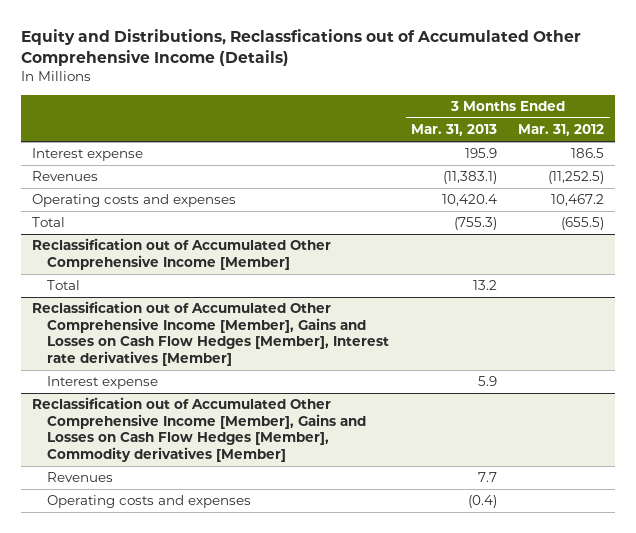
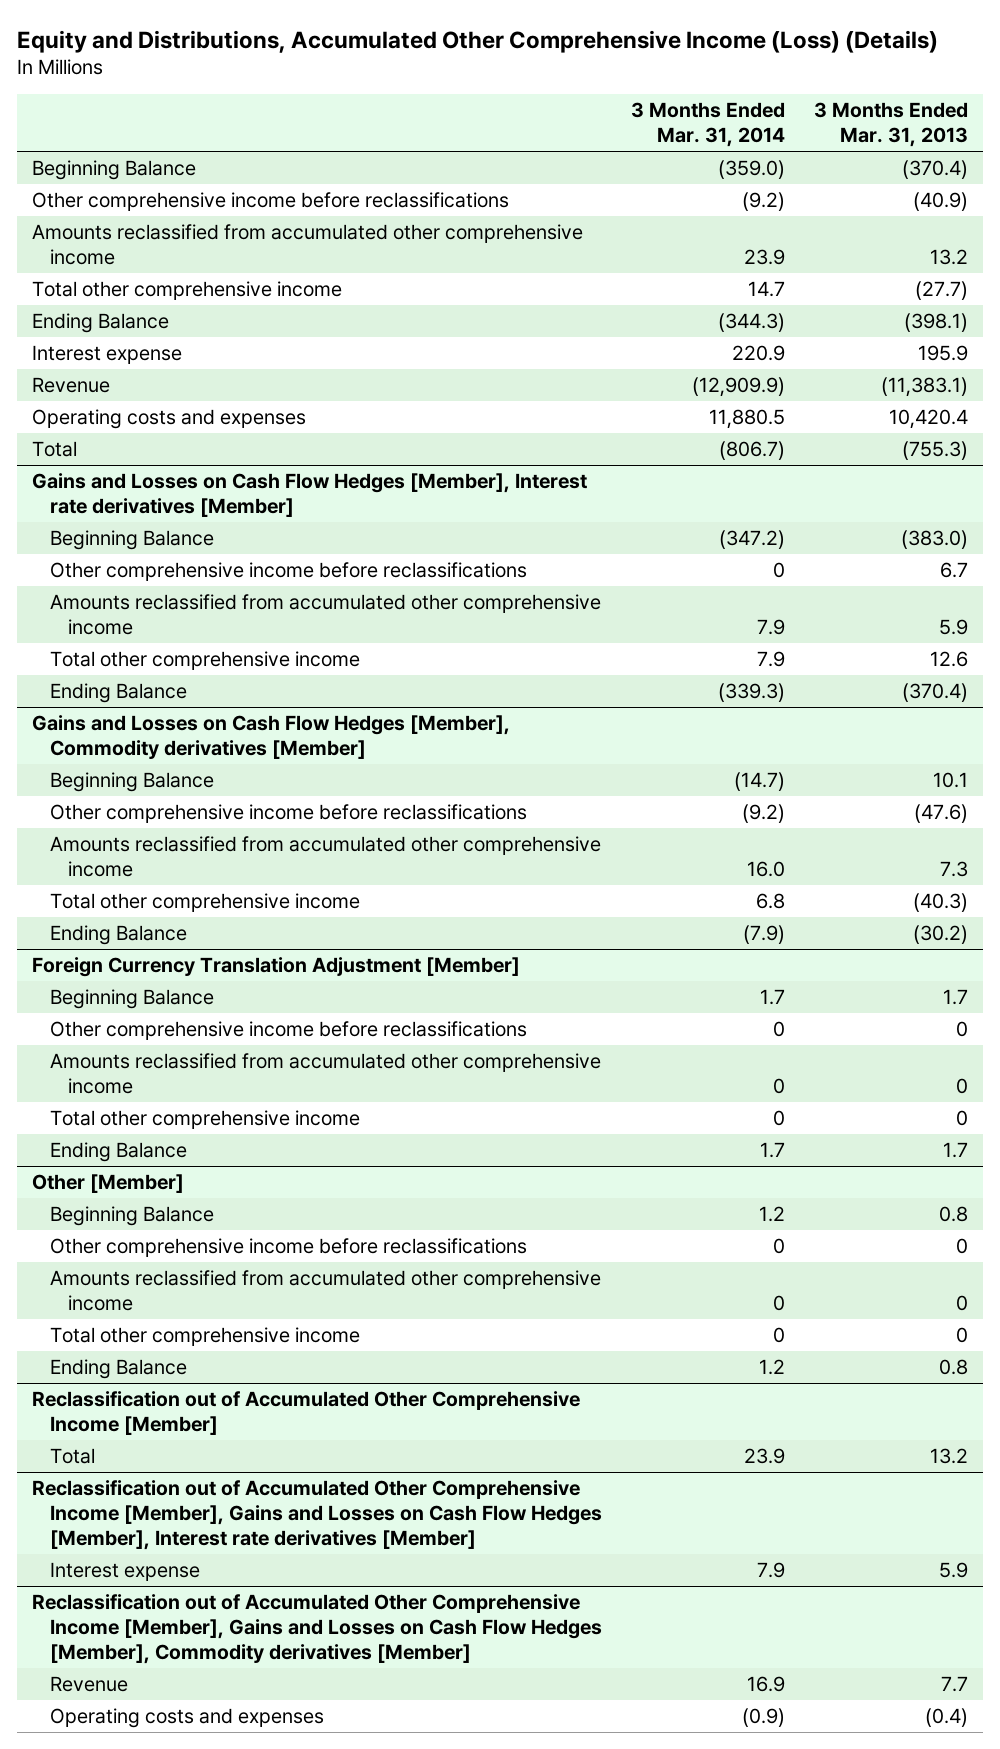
[20,28,581,66] Equity and Distributions, Reclassfications out of Accumulated Other Comprehensive Income (Details) -> [16,29,938,53] Equity and Distributions, Accumulated Other Comprehensive Income (Loss) (Details)
[518,124,605,137] Mar. 31, 2012 -> none
none -> [630,102,785,148] 3 Months Ended Mar. 31, 2014
none -> [31,159,196,180] Beginning Balance
none -> [31,191,509,211] Other comprehensive income before reclassifications
none -> [31,223,583,266] Amounts reclassified from accumulated other comprehensive income
none -> [31,280,342,300] Total other comprehensive income
none -> [31,312,169,333] Ending Balance
[31,171,98,182] Revenues -> [31,376,110,393] Revenue
none -> [31,472,587,518] Gains and Losses on Cash Flow Hedges [Member], Interest rate derivatives [Member]
none -> [49,529,214,550] Beginning Balance
none -> [49,561,527,581] Other comprehensive income before reclassifications
none -> [49,593,601,636] Amounts reclassified from accumulated other comprehensive income
none -> [49,650,360,670] Total other comprehensive income
none -> [49,682,187,703] Ending Balance
none -> [31,714,510,760] Gains and Losses on Cash Flow Hedges [Member], Commodity derivatives [Member]
none -> [49,771,214,792] Beginning Balance
none -> [49,803,527,823] Other comprehensive income before reclassifications
none -> [49,835,601,878] Amounts reclassified from accumulated other comprehensive income
none -> [49,892,360,912] Total other comprehensive income
none -> [49,924,187,945] Ending Balance
none -> [31,956,520,977] Foreign Currency Translation Adjustment [Member]
none -> [49,988,214,1009] Beginning Balance
none -> [49,1020,527,1040] Other comprehensive income before reclassifications
none -> [49,1052,601,1095] Amounts reclassified from accumulated other comprehensive income
none -> [49,1109,360,1129] Total other comprehensive income
none -> [49,1141,187,1162] Ending Balance
none -> [31,1173,184,1193] Other [Member]
none -> [49,1205,214,1226] Beginning Balance
none -> [49,1237,527,1257] Other comprehensive income before reclassifications
none -> [49,1269,601,1312] Amounts reclassified from accumulated other comprehensive income
none -> [49,1326,360,1346] Total other comprehensive income
none -> [49,1358,187,1379] Ending Balance
[47,472,114,483] Revenues -> [49,1675,128,1692] Revenue

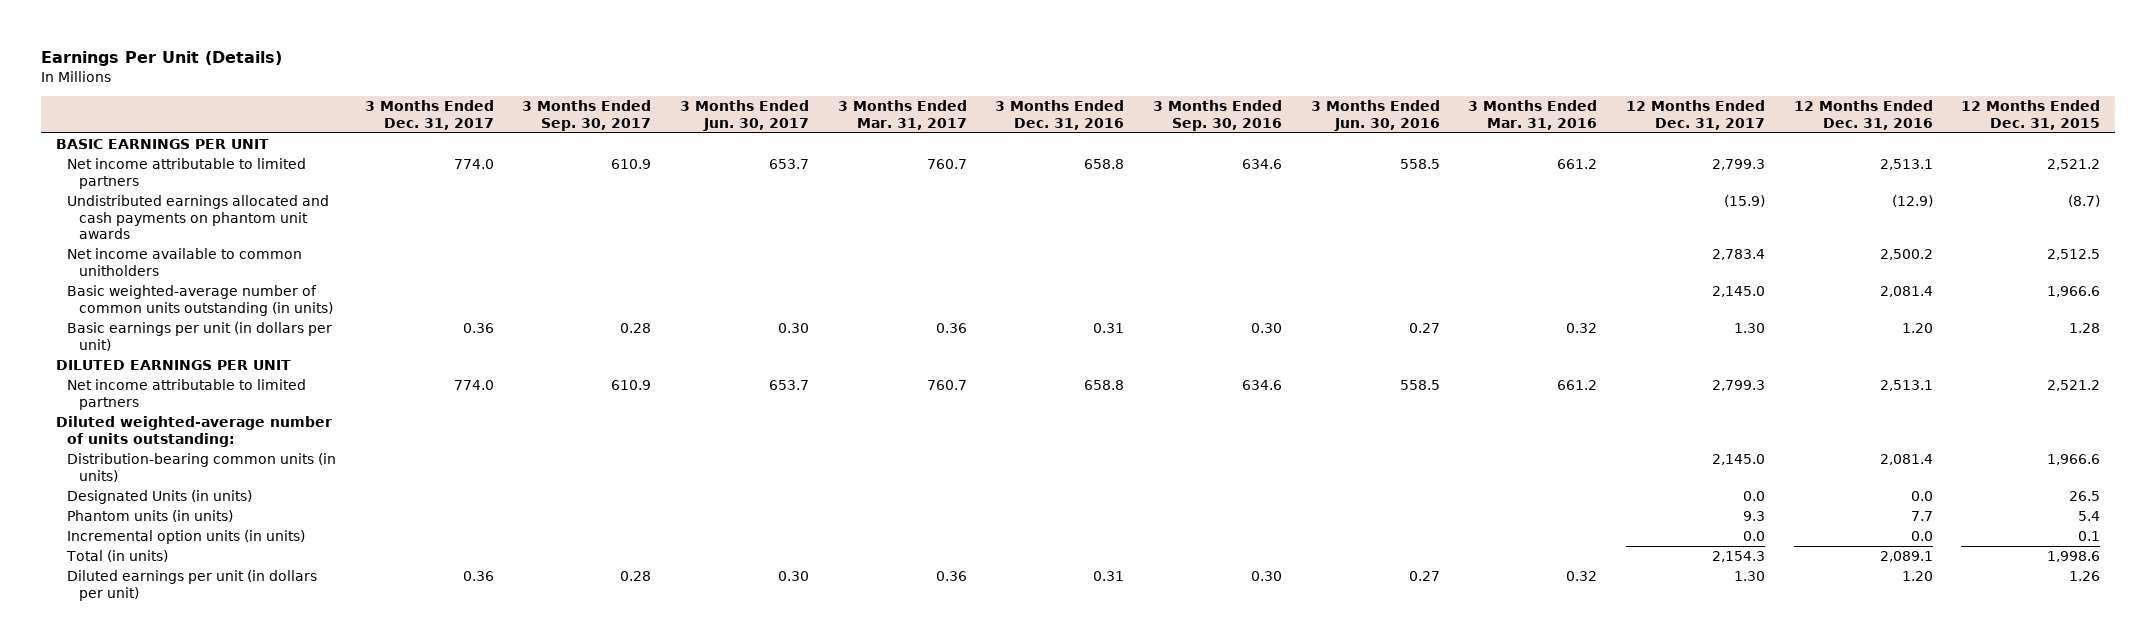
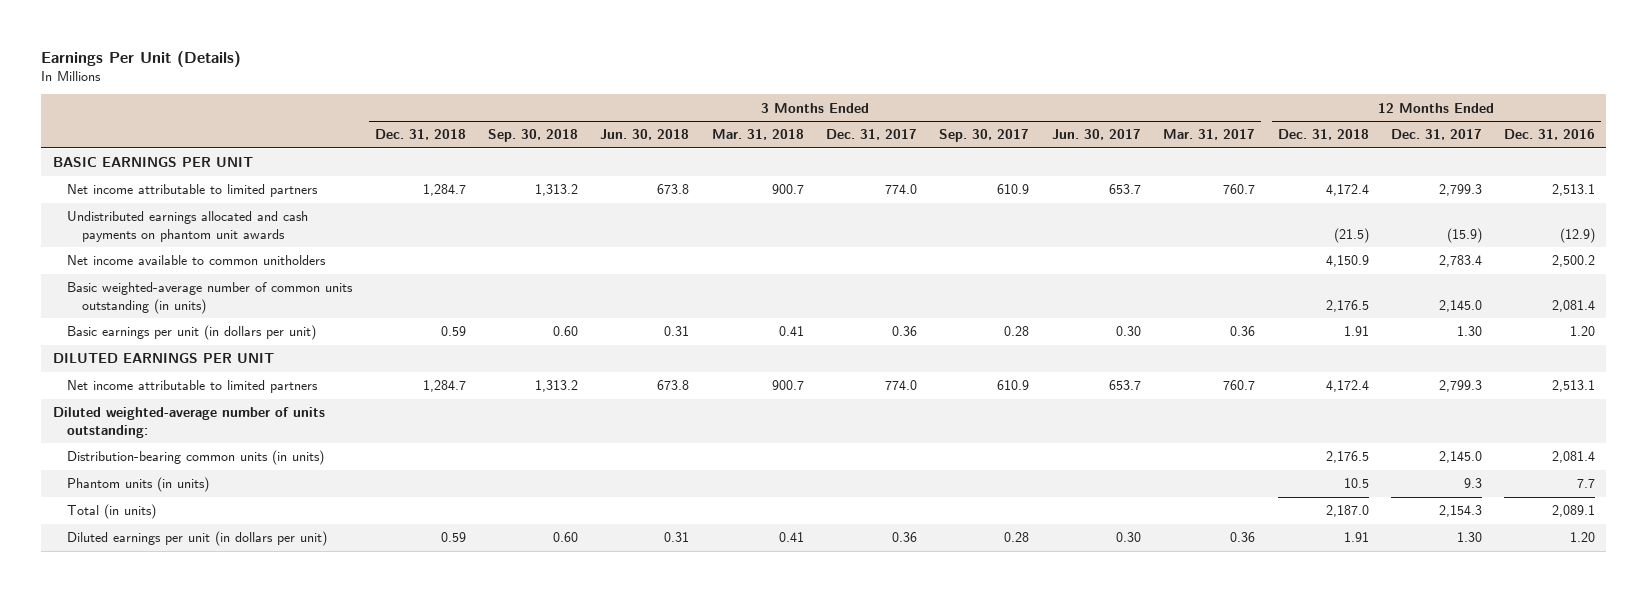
[995,100,1125,130] 3 Months Ended Dec. 31, 2016 -> none
[1153,100,1283,131] 3 Months Ended Sep. 30, 2016 -> none
[1310,100,1440,131] 3 Months Ended Jun. 30, 2016 -> none
[1468,100,1598,130] 3 Months Ended Mar. 31, 2016 -> none
[1961,100,2101,130] 12 Months Ended Dec. 31, 2015 -> none
none -> [374,129,466,141] Dec. 31, 2018
none -> [487,129,578,143] Sep. 30, 2018
none -> [600,129,690,141] Jun. 30, 2018
none -> [711,129,804,141] Mar. 31, 2018
none -> [1277,129,1369,141] Dec. 31, 2018
[67,490,253,505] Designated Units (in units) -> none
[67,530,306,545] Incremental option units (in units) -> none

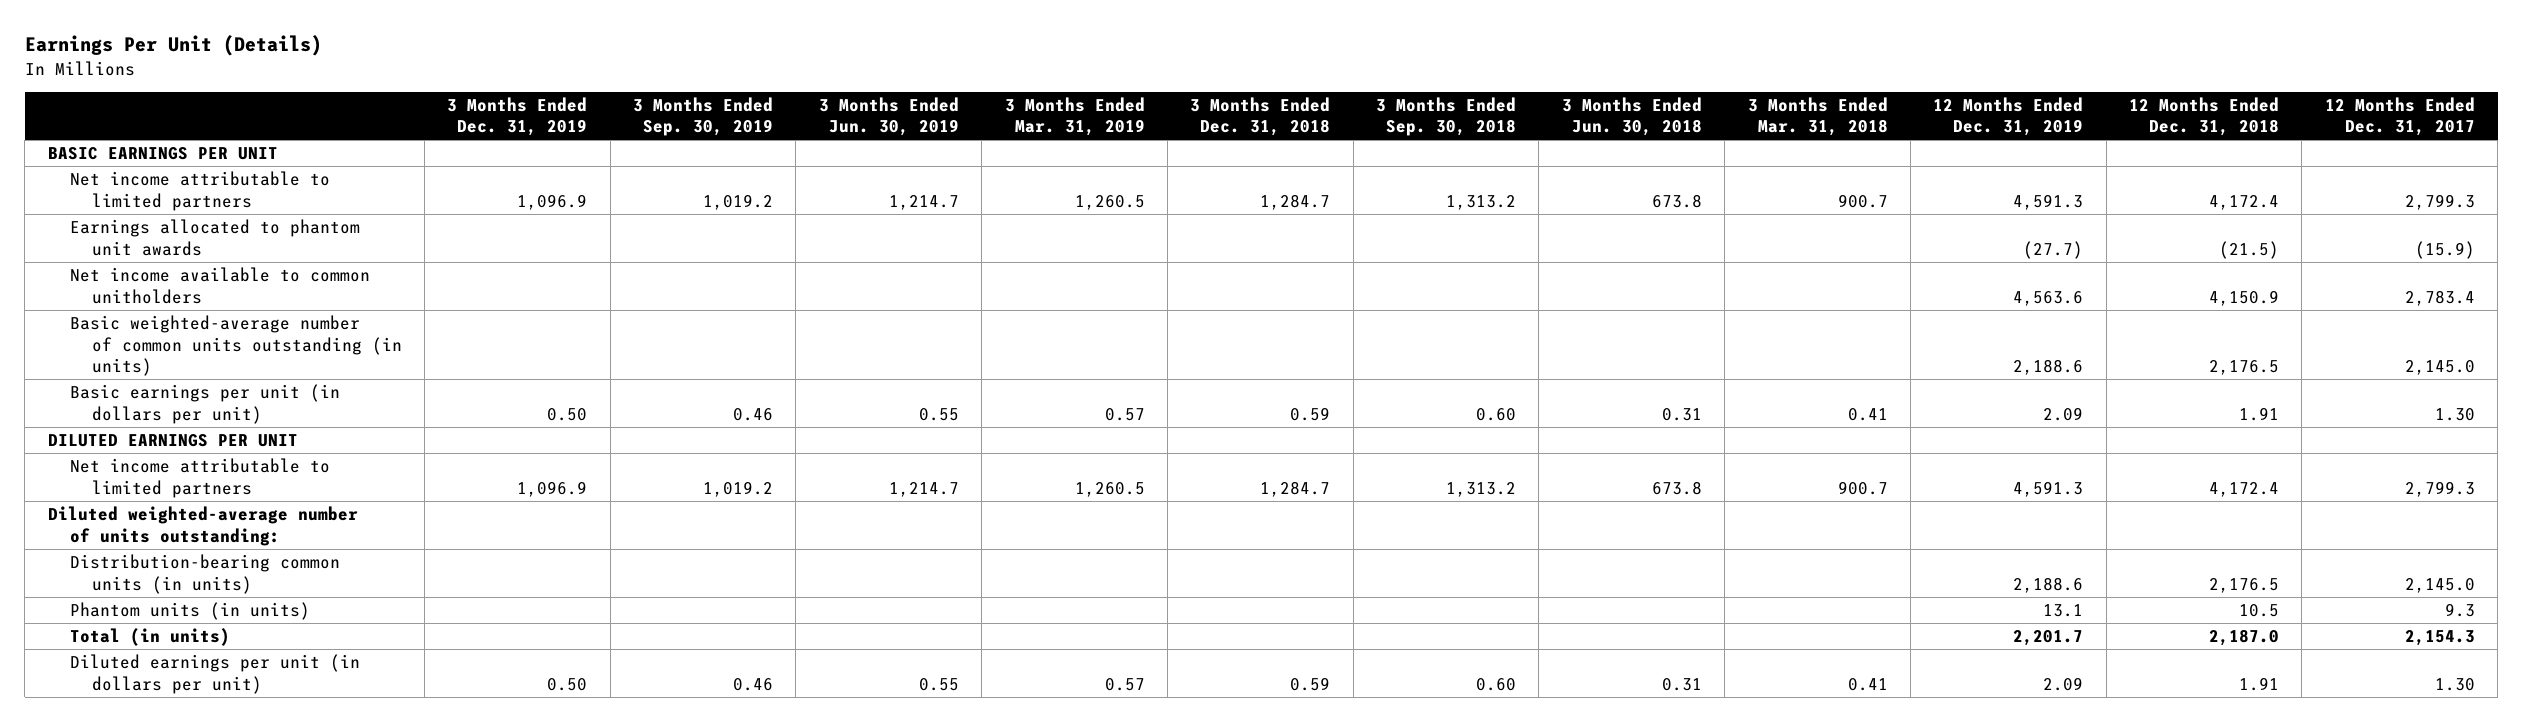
[826,129,918,141] Dec. 31, 2017 -> none
[939,129,1030,143] Sep. 30, 2017 -> none
[1051,129,1141,141] Jun. 30, 2017 -> none
[1163,129,1256,141] Mar. 31, 2017 -> none
[1504,129,1596,141] Dec. 31, 2016 -> none
none -> [447,96,588,137] 3 Months Ended Dec. 31, 2019
none -> [633,96,774,137] 3 Months Ended Sep. 30, 2019
none -> [818,96,959,137] 3 Months Ended Jun. 30, 2019
none -> [1004,96,1145,137] 3 Months Ended Mar. 31, 2019
none -> [1933,96,2084,137] 12 Months Ended Dec. 31, 2019
[67,211,309,242] Undistributed earnings allocated and cash payments on phantom unit awards -> [69,219,360,256] Earnings allocated to phantom unit awards

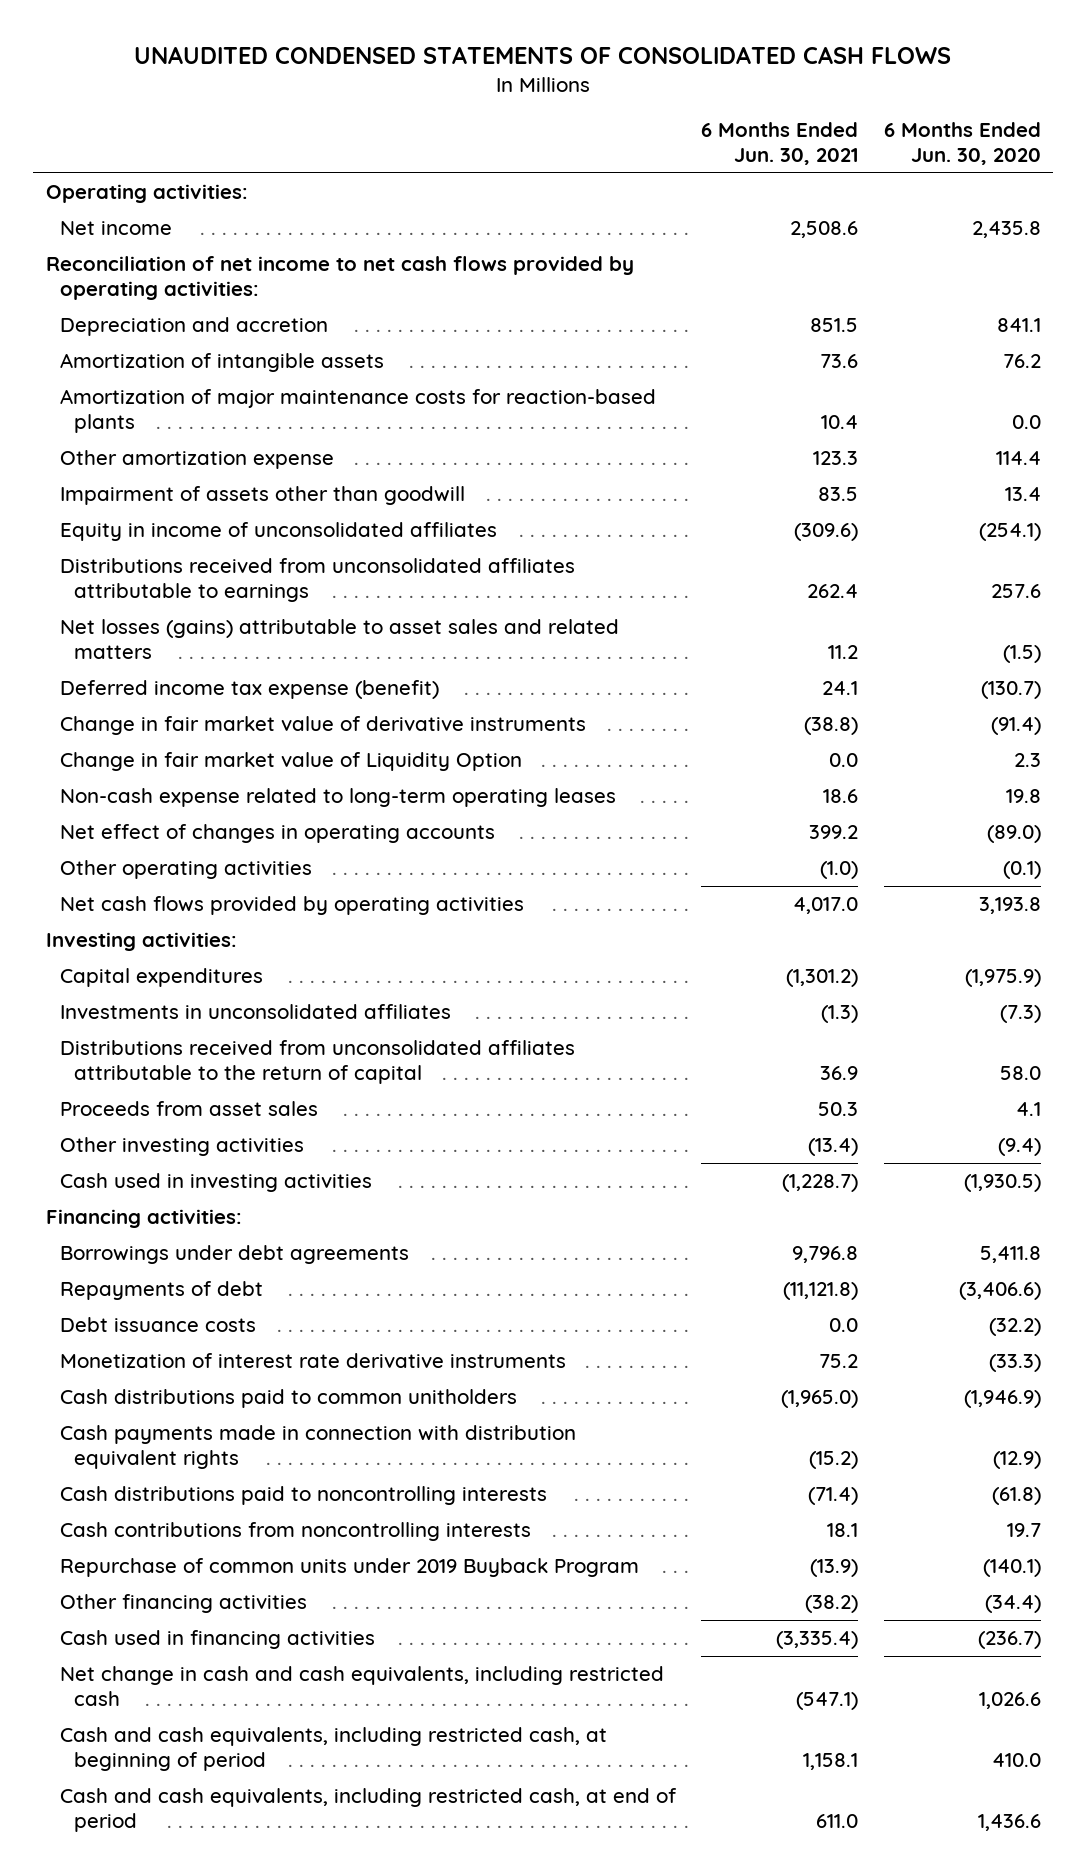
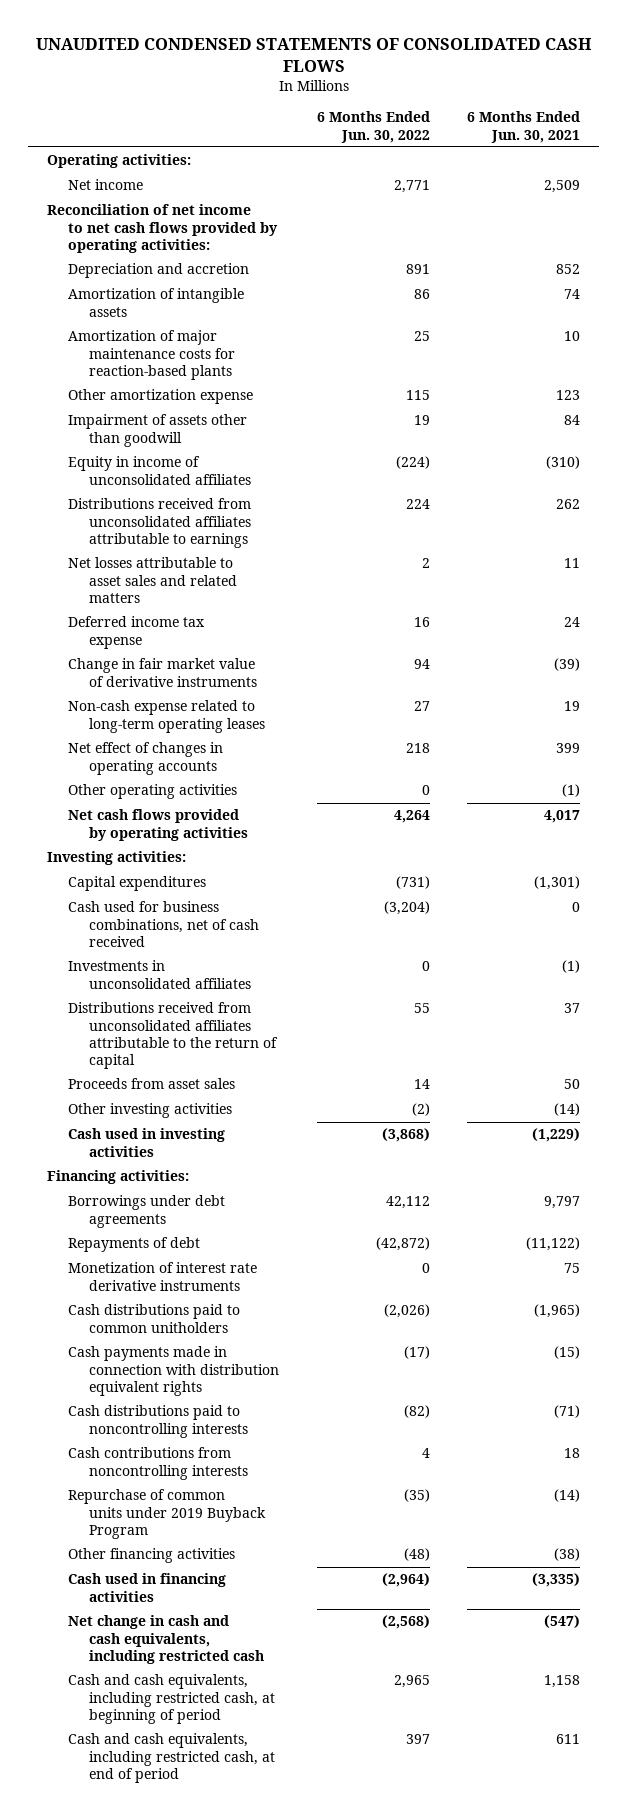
[883,122,1041,166] 6 Months Ended Jun. 30, 2020 -> none
none -> [316,111,430,143] 6 Months Ended Jun. 30, 2022
[790,220,859,238] 2,508.6 -> [544,180,581,194] 2,509
[59,751,522,771] Change in fair market value of Liquidity Option -> none
[810,317,859,332] 851.5 -> [556,264,581,275] 852
[820,353,859,368] 73.6 -> [564,289,581,300] 74
[821,415,859,430] 10.4 -> [564,331,581,342] 10
[813,450,859,465] 123.3 -> [556,390,581,401] 123
[818,486,859,501] 83.5 -> [564,415,581,426] 84
[794,522,859,541] (309.6) -> [546,456,581,470] (310)
[807,584,859,599] 262.4 -> [556,499,581,510] 262
[59,618,619,660] Net losses (gains) attributable to asset sales and related matters -> [67,557,237,603] Net losses attributable to asset sales and related matters
[828,645,859,660] 11.2 -> [564,558,581,569] 11
[59,679,439,699] Deferred income tax expense (benefit) -> [67,616,205,649] Deferred income tax expense
[822,680,859,695] 24.1 -> [564,617,581,628] 24
[804,716,859,735] (38.8) -> [554,658,581,672] (39)
[823,788,859,803] 18.6 -> [564,701,581,712] 19
[809,824,859,839] 399.2 -> [556,743,581,754] 399
[820,860,859,879] (1.0) -> [562,784,581,798] (1)
[793,896,859,914] 4,017.0 -> [544,810,581,824] 4,017
[786,968,859,987] (1,301.2) -> [534,876,581,891] (1,301)
none -> [67,901,259,947] Cash used for business combinations, net of cash received
[821,1004,859,1023] (1.3) -> [562,960,581,974] (1)
[820,1066,859,1081] 36.9 -> [564,1003,581,1014] 37
[818,1101,859,1116] 50.3 -> [564,1079,581,1090] 50
[808,1137,859,1156] (13.4) -> [554,1103,581,1117] (14)
[782,1173,859,1192] (1,228.7) -> [532,1128,581,1143] (1,229)
[59,1316,256,1332] Debt issuance costs -> none
[792,1245,859,1263] 9,796.8 -> [544,1196,581,1210] 9,797
[783,1281,859,1300] (11,121.8) -> [526,1237,581,1252] (11,122)
[819,1353,859,1368] 75.2 -> [564,1263,581,1274] 75
[781,1389,859,1408] (1,965.0) -> [534,1304,581,1319] (1,965)
[809,1451,859,1470] (15.2) -> [554,1346,581,1360] (15)
[808,1486,859,1505] (71.4) -> [554,1405,581,1419] (71)
[827,1522,859,1537] 18.1 -> [564,1448,581,1459] 18
[810,1558,859,1577] (13.9) -> [554,1489,581,1503] (14)
[805,1594,859,1613] (38.2) -> [554,1548,581,1562] (38)
[776,1630,859,1649] (3,335.4) -> [532,1573,581,1588] (3,335)
[796,1692,859,1711] (547.1) -> [544,1615,581,1629] (547)
[803,1753,859,1771] 1,158.1 -> [544,1675,581,1689] 1,158
[816,1814,859,1829] 611.0 -> [556,1734,581,1745] 611

